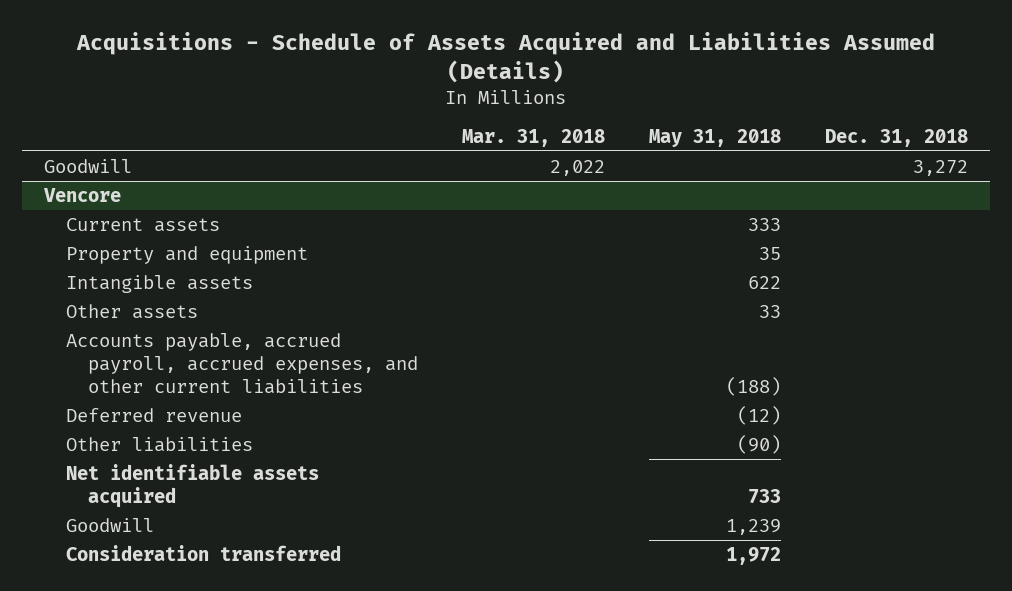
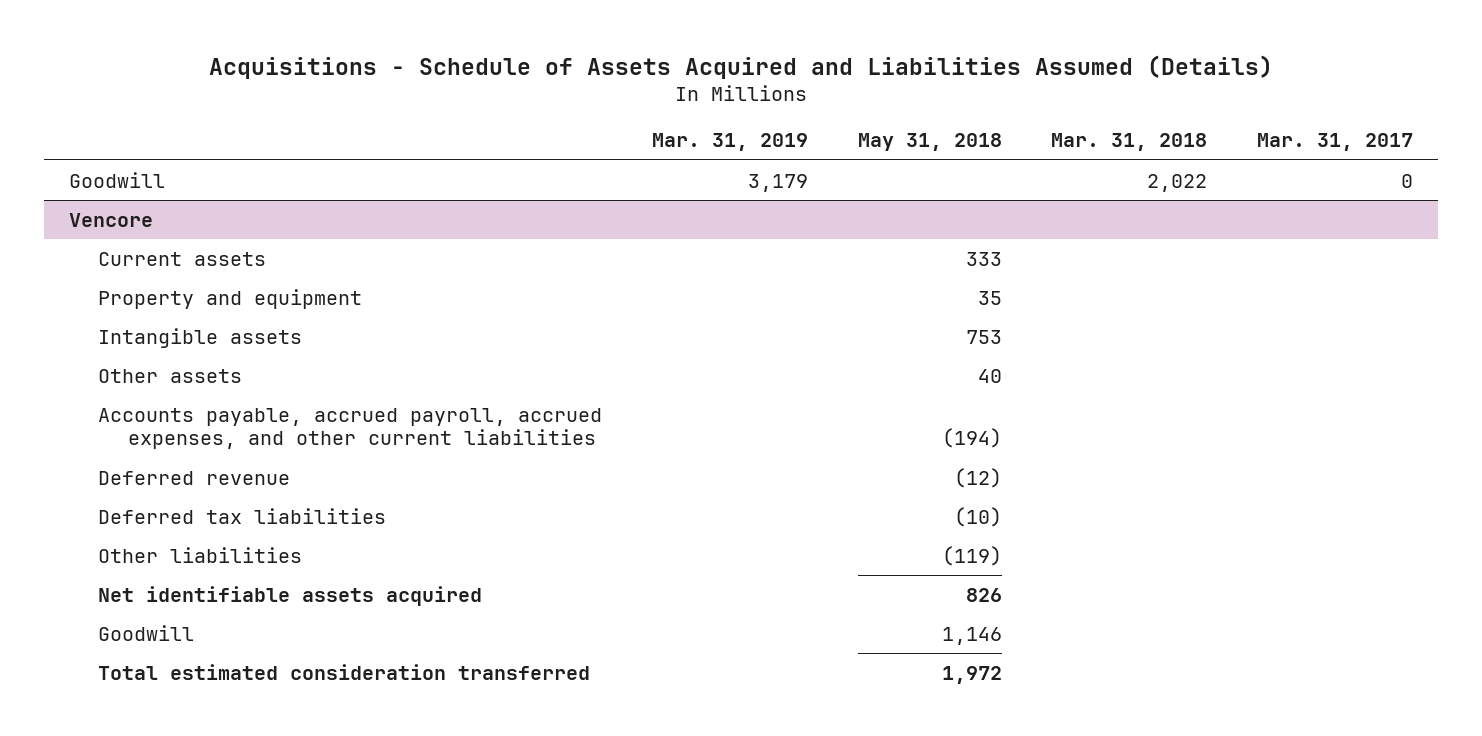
[824,128,968,147] Dec. 31, 2018 -> none
none -> [652,133,809,152] Mar. 31, 2019
none -> [1256,133,1413,152] Mar. 31, 2017
[747,275,781,289] 622 -> [965,329,1002,344] 753
[758,304,781,318] 33 -> [977,368,1002,383] 40
[725,377,781,397] (188) -> [941,428,1002,449] (194)
none -> [98,507,387,524] Deferred tax liabilities
[736,434,781,454] (90) -> [941,545,1002,566] (119)
[747,488,781,504] 733 -> [965,587,1002,602] 826
[725,518,781,535] 1,239 -> [941,626,1002,645] 1,146
[65,544,341,561] Consideration transferred -> [98,663,591,680] Total estimated consideration transferred

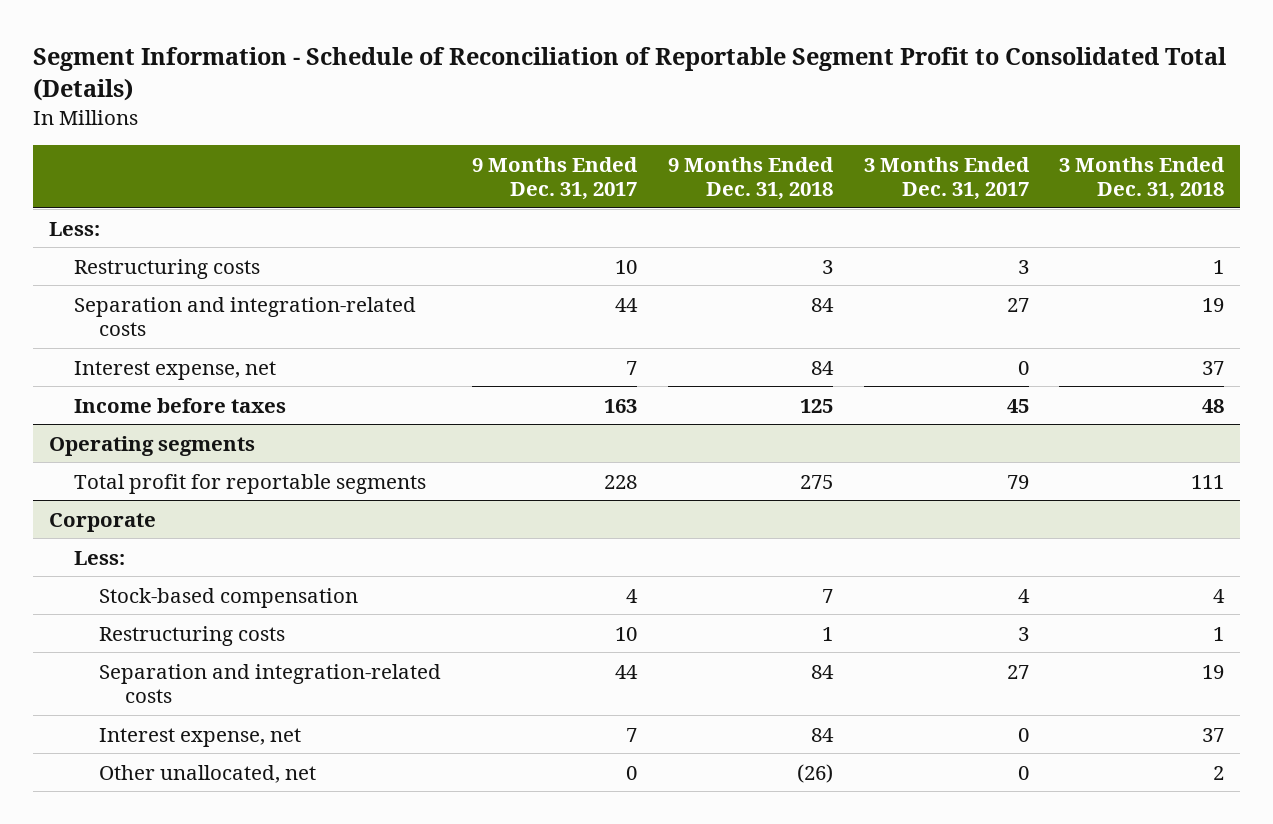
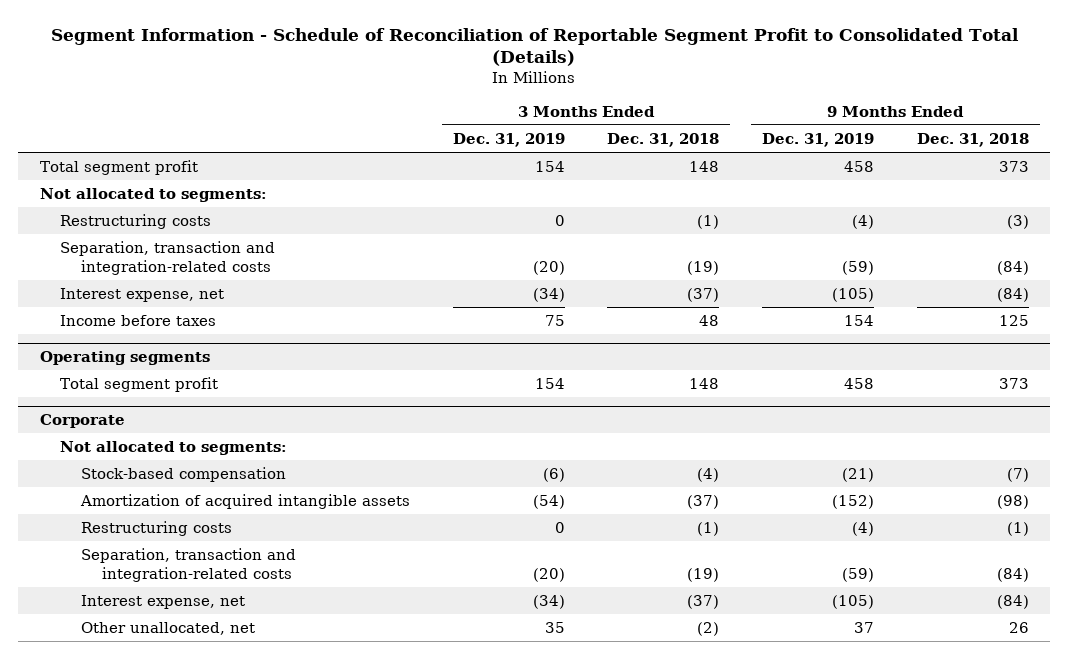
[472,156,639,201] 9 Months Ended Dec. 31, 2017 -> none
[863,156,1030,201] 3 Months Ended Dec. 31, 2017 -> none
none -> [452,132,565,147] Dec. 31, 2019
none -> [762,132,875,147] Dec. 31, 2019
none -> [39,159,198,175] Total segment profit
[48,221,100,236] Less: -> [39,187,267,202] Not allocated to segments:
[821,259,833,274] 3 -> [1006,214,1029,229] (3)
[1213,259,1225,274] 1 -> [697,214,720,229] (1)
[74,296,417,336] Separation and integration-related costs -> [60,240,276,275] Separation, transaction and integration-related costs
[810,297,834,312] 84 -> [996,260,1029,275] (84)
[1202,297,1225,312] 19 -> [687,260,720,275] (19)
[810,360,834,375] 84 -> [996,287,1029,302] (84)
[1202,360,1225,375] 37 -> [687,287,720,302] (37)
[74,473,427,494] Total profit for reportable segments -> [60,376,219,392] Total segment profit
[799,474,833,489] 275 -> [998,377,1029,389] 373
[1191,474,1225,489] 111 -> [689,377,720,389] 148
[74,550,126,565] Less: -> [60,440,288,455] Not allocated to segments:
[821,588,833,603] 7 -> [1006,467,1029,482] (7)
[1213,588,1226,603] 4 -> [697,467,720,482] (4)
none -> [79,493,410,509] Amortization of acquired intangible assets
[821,626,833,641] 1 -> [1006,521,1029,536] (1)
[1213,626,1225,641] 1 -> [697,521,720,536] (1)
[99,663,442,703] Separation and integration-related costs -> [80,547,296,582] Separation, transaction and integration-related costs
[810,664,834,679] 84 -> [996,567,1029,582] (84)
[1202,664,1225,679] 19 -> [687,567,720,582] (19)
[810,727,834,742] 84 -> [996,594,1029,609] (84)
[1202,727,1225,742] 37 -> [687,594,720,609] (37)
[796,763,833,783] (26) -> [1008,621,1029,633] 26
[1213,765,1225,780] 2 -> [697,621,720,636] (2)

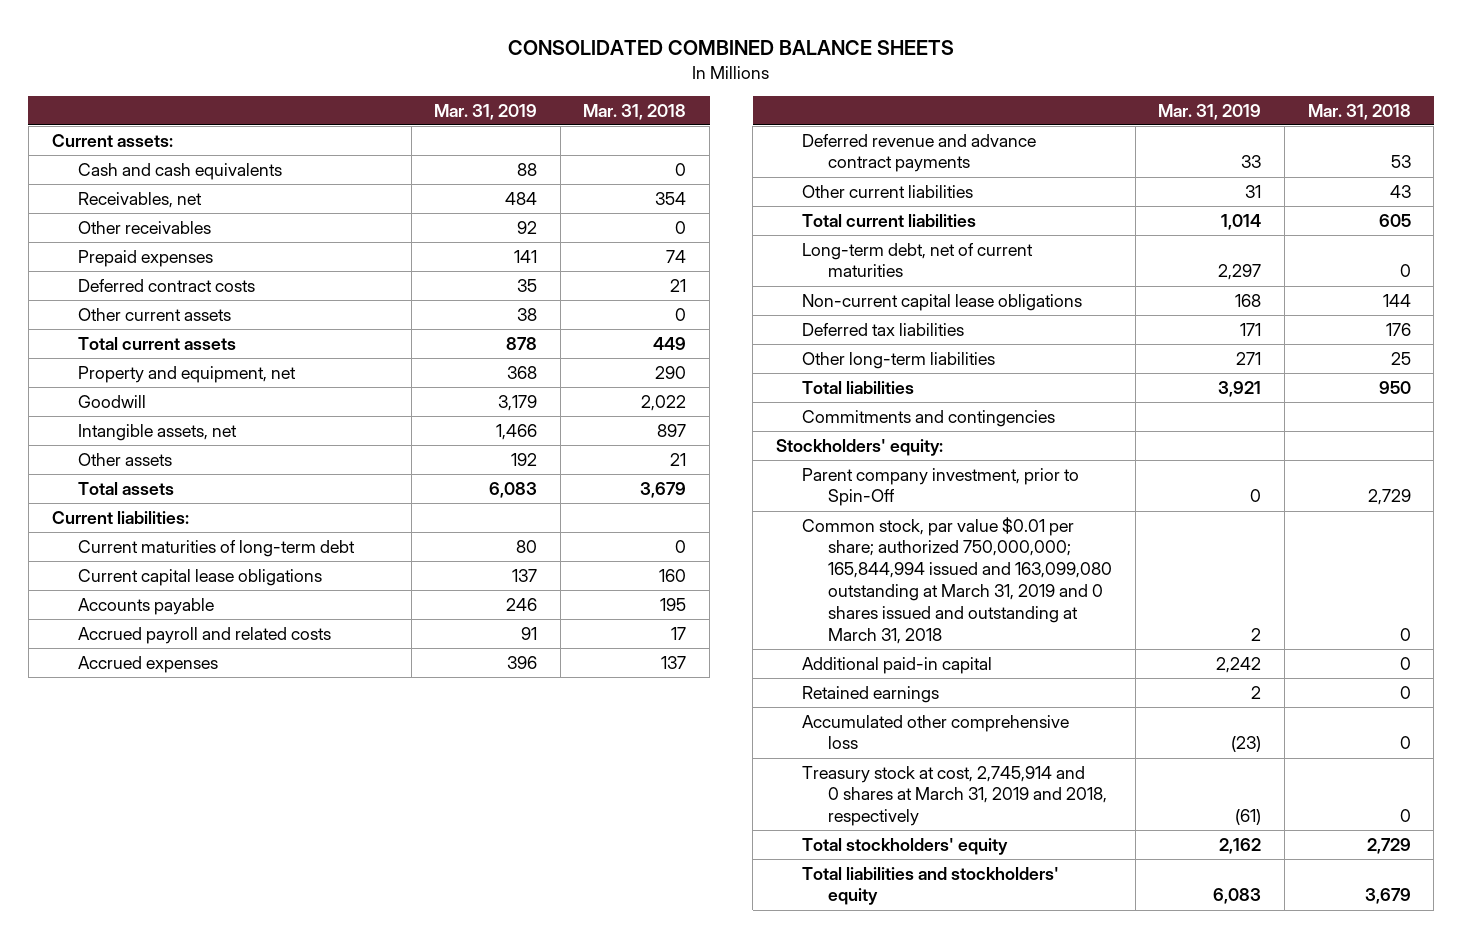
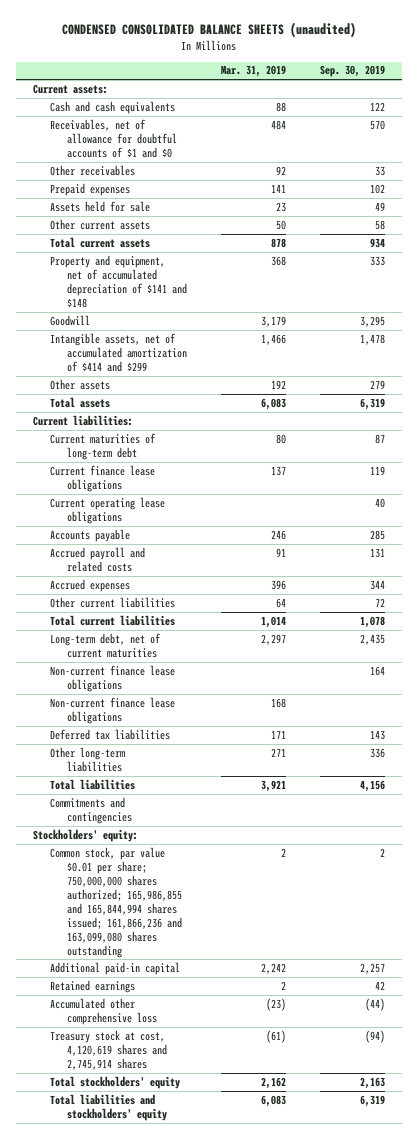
[508,40,955,56] CONSOLIDATED COMBINED BALANCE SHEETS -> [62,22,357,39] CONDENSED CONSOLIDATED BALANCE SHEETS (unaudited)
[583,103,687,120] Mar. 31, 2018 -> none
none -> [319,65,385,78] Sep. 30, 2019
[77,191,202,208] Receivables, net -> [50,118,177,158] Receivables, net of allowance for doubtful accounts of $1 and $0
[77,278,255,292] Deferred contract costs -> none
none -> [50,200,151,212] Assets held for sale
[517,307,538,321] 38 -> [275,219,286,230] 50
[77,365,296,383] Property and equipment, net -> [50,254,187,308] Property and equipment, net of accumulated depreciation of $141 and $148
[77,423,237,441] Intangible assets, net -> [50,332,187,372] Intangible assets, net of accumulated amortization of $414 and $299
[77,568,322,586] Current capital lease obligations -> [50,464,156,492] Current finance lease obligations
none -> [50,496,166,524] Current operating lease obligations
[802,133,1037,173] Deferred revenue and advance contract payments -> none
[1245,184,1262,198] 31 -> [275,597,286,608] 64
none -> [50,664,176,692] Non-current finance lease obligations
[802,293,1083,311] Non-current capital lease obligations -> [50,696,176,724] Non-current finance lease obligations
[802,467,1080,507] Parent company investment, prior to Spin-Off -> none
[802,516,1113,644] Common stock, par value $0.01 per share; authorized 750,000,000; 165,844,994 issued and 163,099,080 outstanding at March 31, 2019 and 0 shares issued and outstanding at March 31, 2018 -> [50,846,182,958] Common stock, par value $0.01 per share; 750,000,000 shares authorized; 165,986,855 and 165,844,994 shares issued; 161,866,236 and 163,099,080 shares outstanding
[802,765,1108,827] Treasury stock at cost, 2,745,914 and 0 shares at March 31, 2019 and 2018, respectively -> [50,1029,167,1070] Treasury stock at cost, 4,120,619 shares and 2,745,914 shares

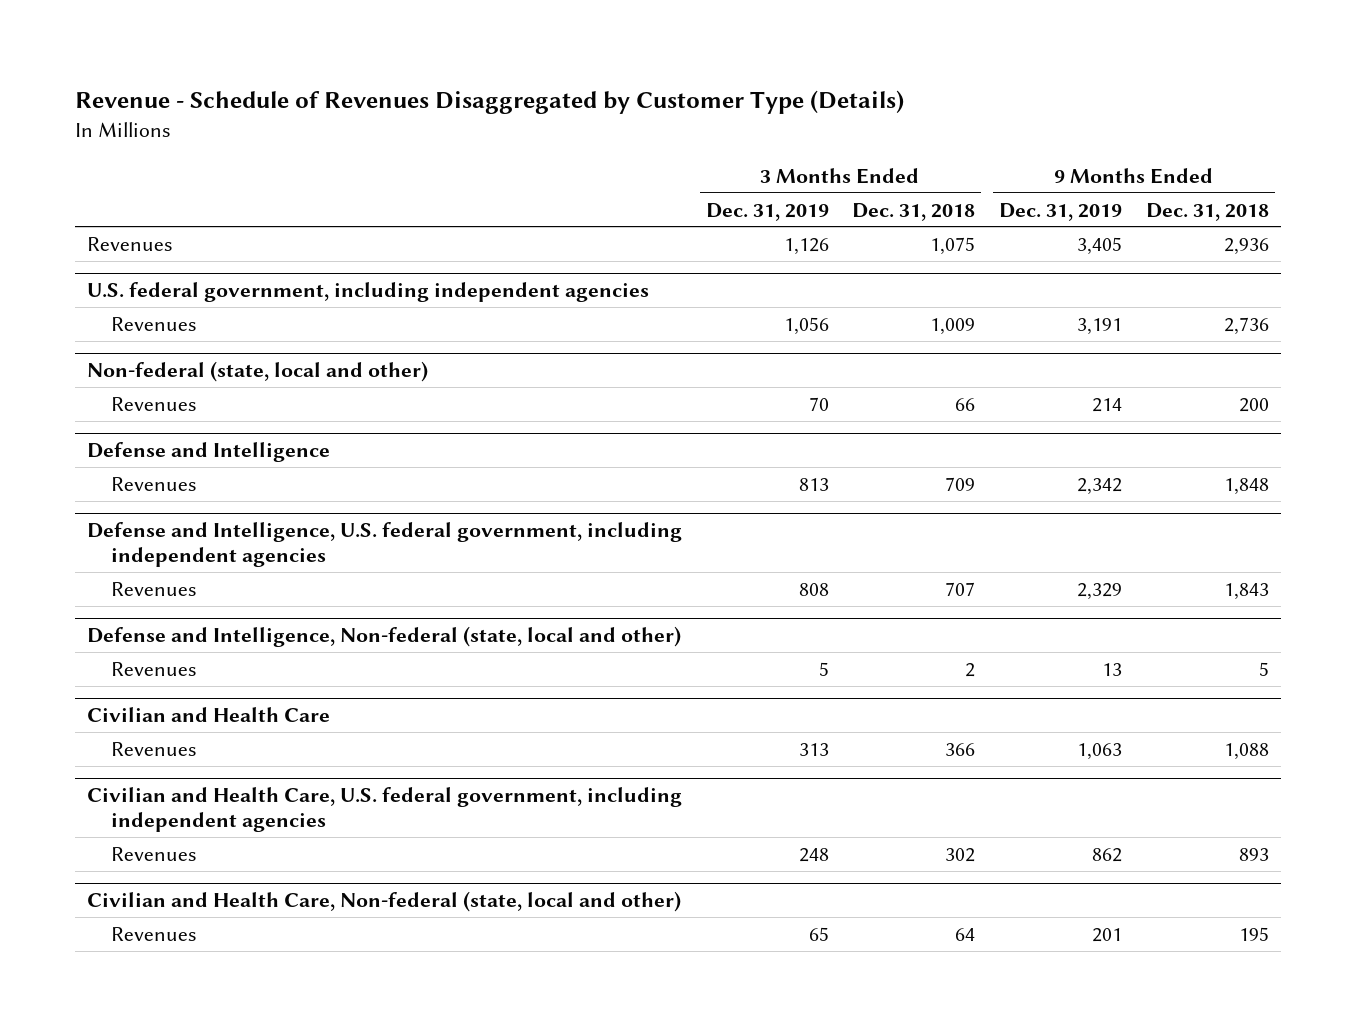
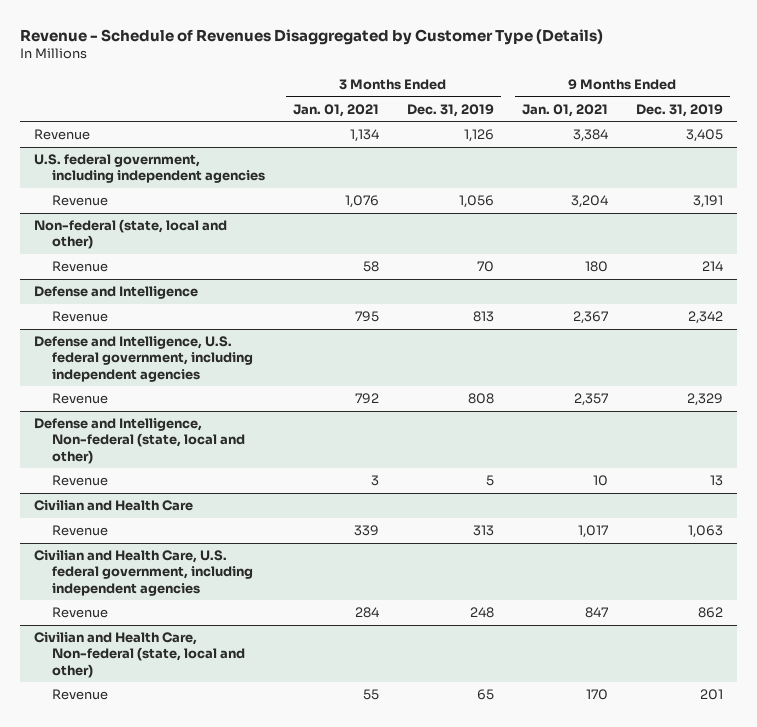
[852,202,976,221] Dec. 31, 2018 -> none
[1145,202,1269,221] Dec. 31, 2018 -> none
none -> [292,103,379,117] Jan. 01, 2021
none -> [521,103,608,117] Jan. 01, 2021
[86,236,173,251] Revenues -> [34,129,91,141] Revenue
[110,316,197,331] Revenues -> [52,195,109,207] Revenue
[110,396,197,411] Revenues -> [52,261,109,273] Revenue
[110,476,197,491] Revenues -> [52,311,109,323] Revenue
[110,581,197,596] Revenues -> [52,393,109,405] Revenue
[110,661,197,676] Revenues -> [52,475,109,487] Revenue
[110,741,197,756] Revenues -> [52,525,109,537] Revenue
[110,846,197,861] Revenues -> [52,607,109,619] Revenue
[110,926,197,941] Revenues -> [52,689,109,701] Revenue

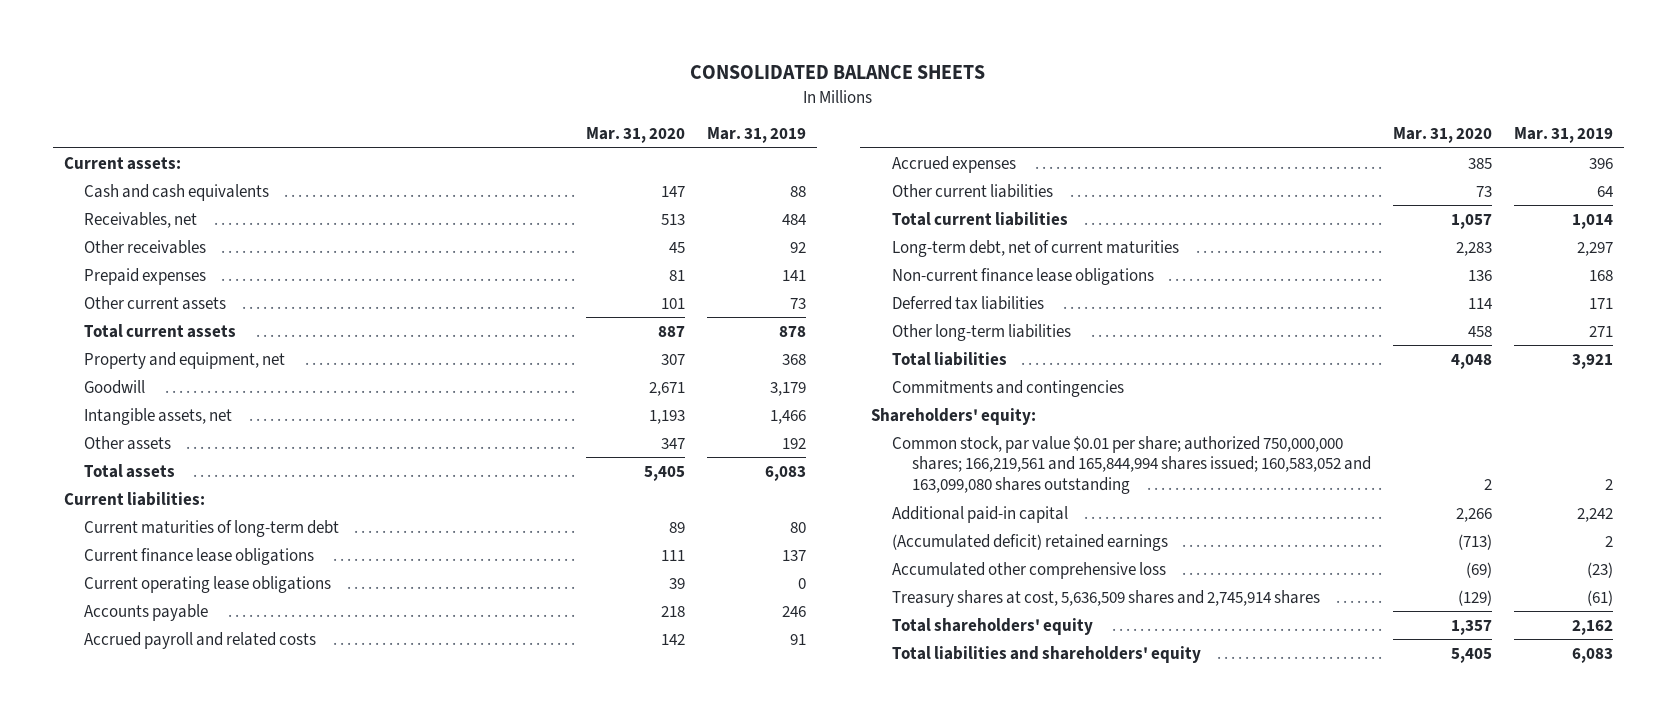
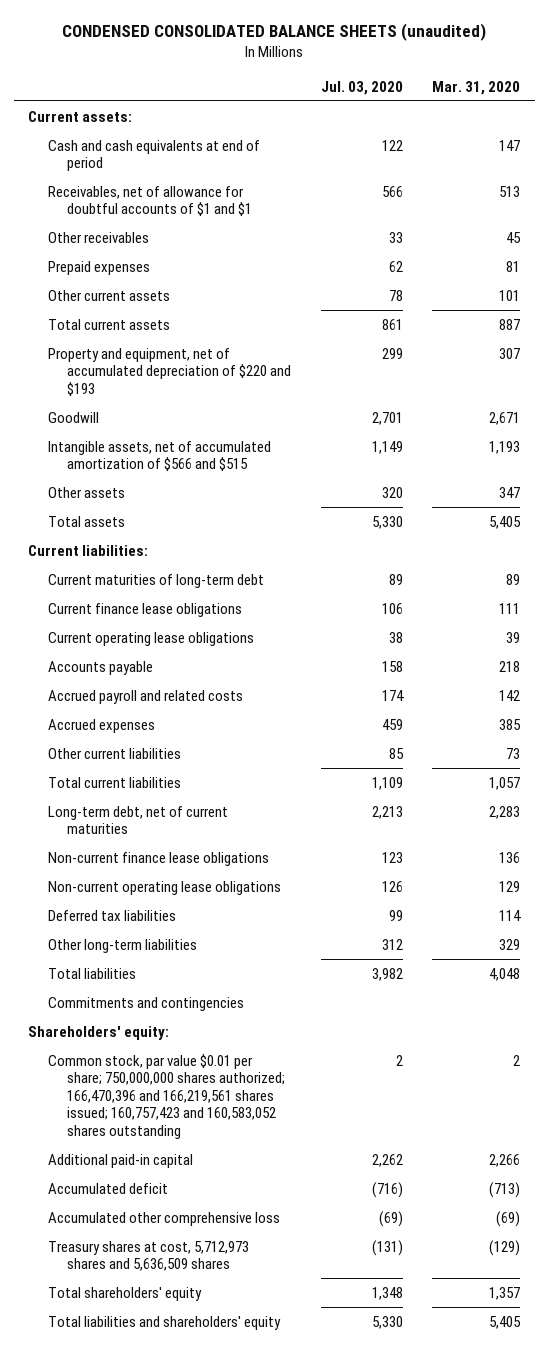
[690,65,986,80] CONSOLIDATED BALANCE SHEETS -> [62,22,487,41] CONDENSED CONSOLIDATED BALANCE SHEETS (unaudited)
[706,127,806,144] Mar. 31, 2019 -> none
none -> [320,80,403,95] Jul. 03, 2020
[84,183,270,201] Cash and cash equivalents -> [47,139,260,172] Cash and cash equivalents at end of period
[84,211,198,228] Receivables, net -> [47,185,253,217] Receivables, net of allowance for doubtful accounts of $1 and $1
[84,351,286,369] Property and equipment, net -> none
none -> [47,347,292,396] Property and equipment, net of accumulated depreciation of $220 and $193
[84,407,233,425] Intangible assets, net -> [47,440,271,472] Intangible assets, net of accumulated amortization of $566 and $515
none -> [47,880,281,895] Non-current operating lease obligations
[1468,325,1493,337] 458 -> [498,938,520,950] 329
[891,435,1372,495] Common stock, par value $0.01 per share; authorized 750,000,000 shares; 166,219,561 and 165,844,994 shares issued; 160,583,052 and 163,099,080 shares outstanding -> [47,1053,286,1139] Common stock, par value $0.01 per share; 750,000,000 shares authorized; 166,470,396 and 166,219,561 shares issued; 160,757,423 and 160,583,052 shares outstanding
[891,533,1168,551] (Accumulated deficit) retained earnings -> [47,1182,168,1194] Accumulated deficit
[891,589,1320,607] Treasury shares at cost, 5,636,509 shares and 2,745,914 shares -> [47,1240,249,1272] Treasury shares at cost, 5,712,973 shares and 5,636,509 shares

